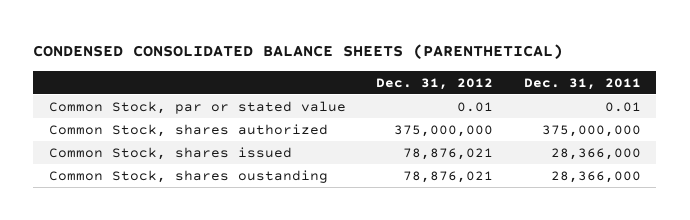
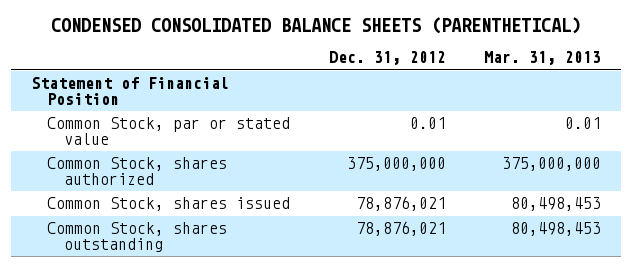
[524,77,642,90] Dec. 31, 2011 -> none
none -> [484,51,602,66] Mar. 31, 2013
none -> [30,77,229,106] Statement of Financial Position
[48,169,328,183] Common Stock, shares oustanding -> [47,222,228,253] Common Stock, shares outstanding

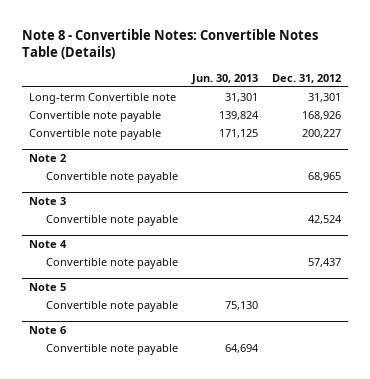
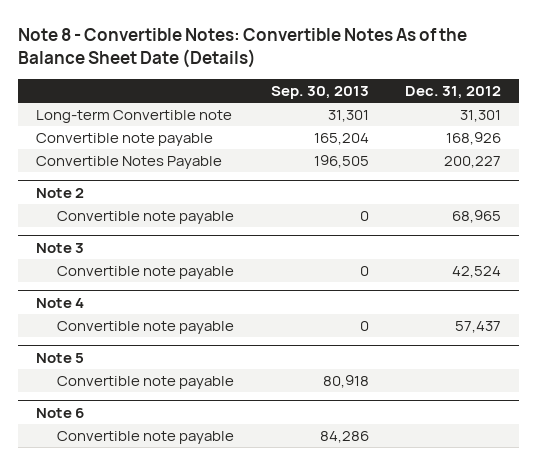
[22,28,319,60] Note 8 - Convertible Notes: Convertible Notes Table (Details) -> [18,28,468,69] Note 8 - Convertible Notes: Convertible Notes As of the Balance Sheet Date (Details)
[191,73,259,85] Jun. 30, 2013 -> none
none -> [270,85,369,99] Sep. 30, 2013
[29,129,162,141] Convertible note payable -> [36,155,223,169] Convertible Notes Payable

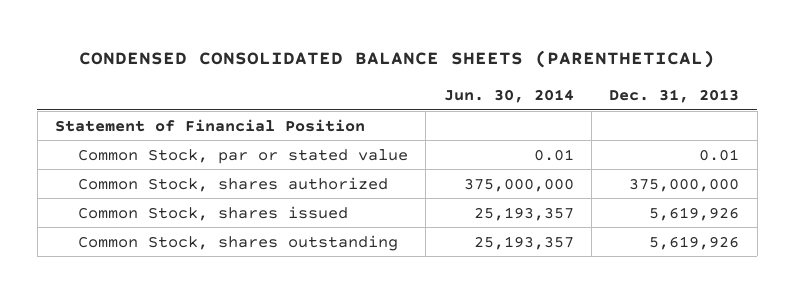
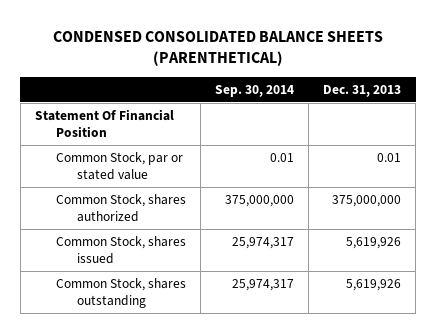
[443,89,574,104] Jun. 30, 2014 -> none
none -> [215,84,295,97] Sep. 30, 2014
[54,118,365,132] Statement of Financial Position -> [34,109,174,138] Statement Of Financial Position

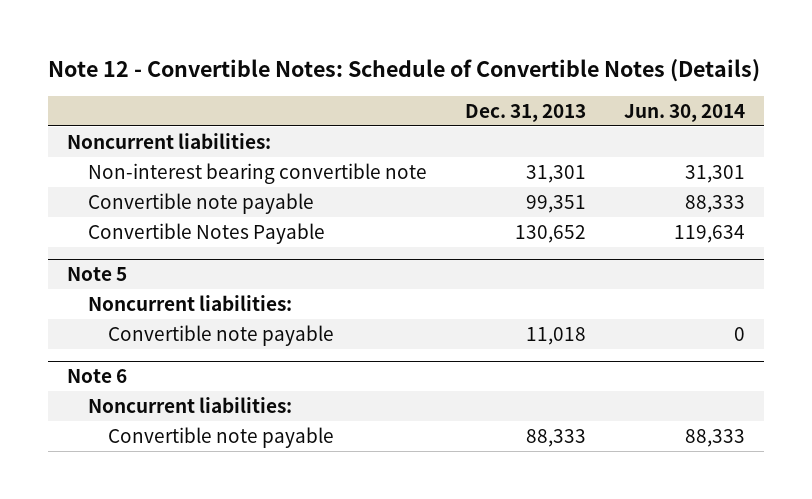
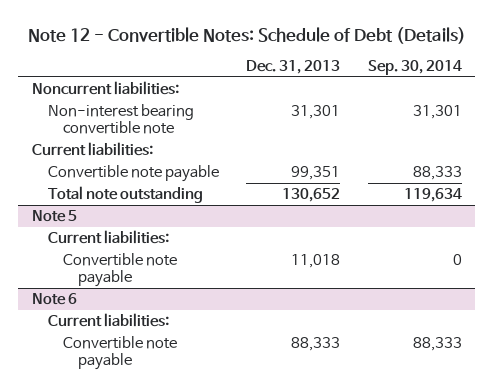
[47,59,760,83] Note 12 - Convertible Notes: Schedule of Convertible Notes (Details) -> [27,26,466,44] Note 12 - Convertible Notes: Schedule of Debt (Details)
[624,103,746,122] Jun. 30, 2014 -> none
none -> [367,60,462,76] Sep. 30, 2014
none -> [32,142,154,157] Current liabilities:
[87,222,325,244] Convertible Notes Payable -> [47,186,203,204] Total note outstanding
[87,294,292,311] Noncurrent liabilities: -> none
none -> [47,230,169,245] Current liabilities:
[87,396,292,413] Noncurrent liabilities: -> none
none -> [47,313,169,328] Current liabilities:

